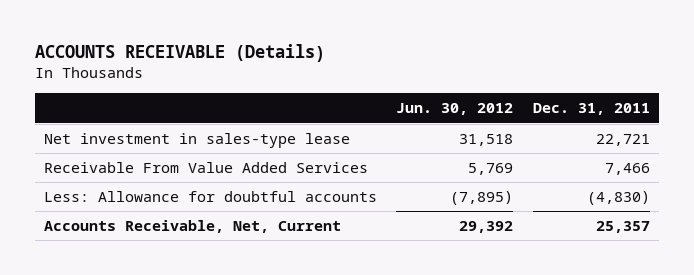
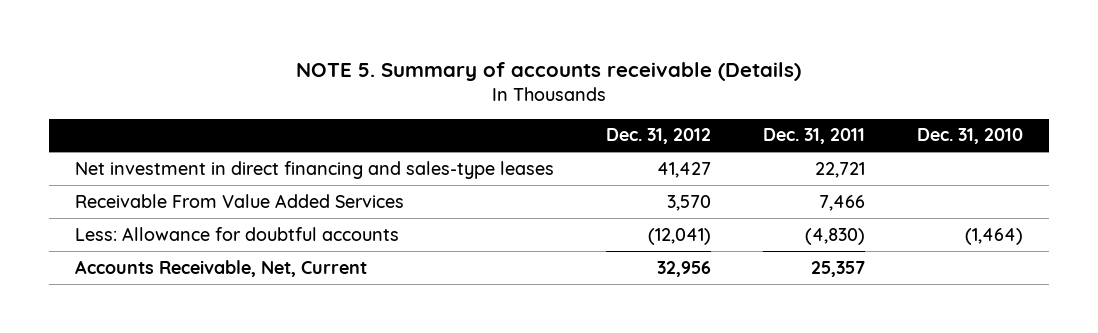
[34,44,325,63] ACCOUNTS RECEIVABLE (Details) -> [296,61,802,81] NOTE 5. Summary of accounts receivable (Details)
[396,103,514,116] Jun. 30, 2012 -> none
none -> [606,128,712,145] Dec. 31, 2012
none -> [917,128,1024,145] Dec. 31, 2010
[44,133,351,149] Net investment in sales-type lease -> [75,160,555,179] Net investment in direct financing and sales-type leases

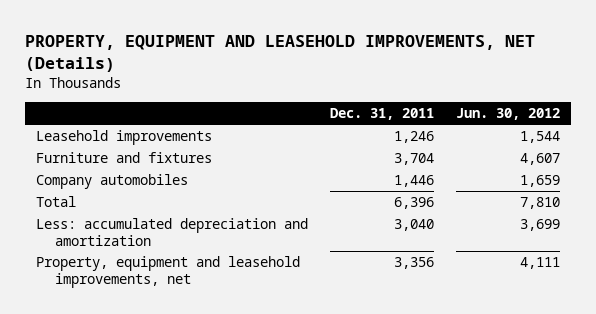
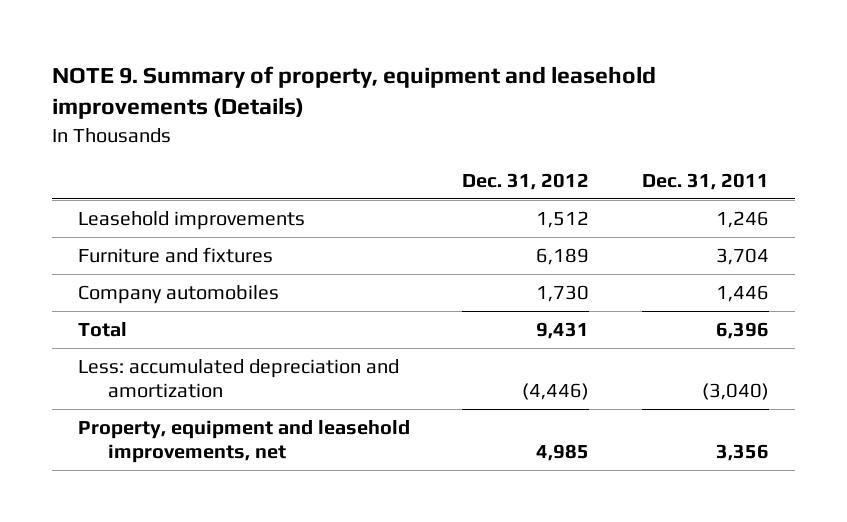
[24,34,535,72] PROPERTY, EQUIPMENT AND LEASEHOLD IMPROVEMENTS, NET (Details) -> [52,66,657,120] NOTE 9. Summary of property, equipment and leasehold improvements (Details)
[456,108,561,121] Jun. 30, 2012 -> none
none -> [462,172,590,190] Dec. 31, 2012
[394,219,435,232] 3,040 -> [701,383,769,401] (3,040)

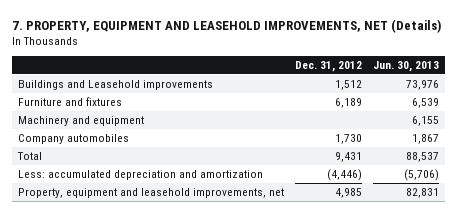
[52,66,657,120] NOTE 9. Summary of property, equipment and leasehold improvements (Details) -> [12,18,442,33] 7. PROPERTY, EQUIPMENT AND LEASEHOLD IMPROVEMENTS, NET (Details)
[641,172,769,190] Dec. 31, 2011 -> none
none -> [373,60,440,72] Jun. 30, 2013
[78,211,306,231] Leasehold improvements -> [17,79,213,90] Buildings and Leasehold improvements
none -> [17,115,144,126] Machinery and equipment

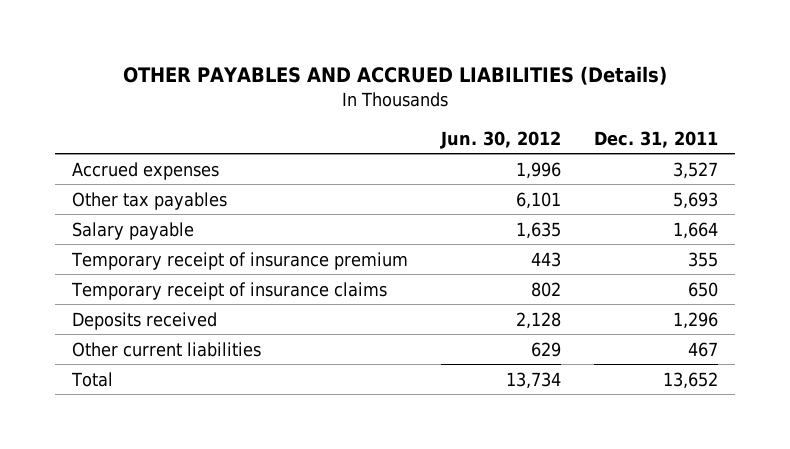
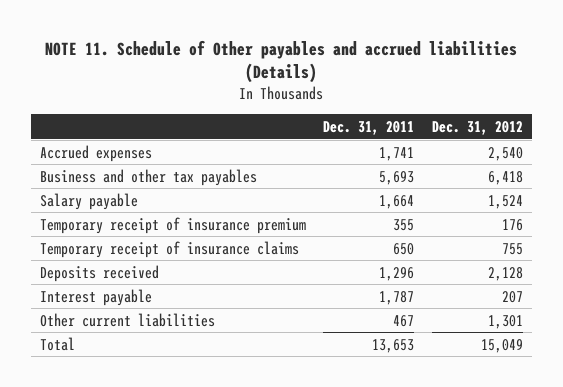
[122,66,667,86] OTHER PAYABLES AND ACCRUED LIABILITIES (Details) -> [45,39,518,84] NOTE 11. Schedule of Other payables and accrued liabilities (Details)
[439,130,561,149] Jun. 30, 2012 -> none
none -> [432,120,524,135] Dec. 31, 2012
[673,161,719,179] 3,527 -> [379,146,415,161] 1,741
[71,191,227,210] Other tax payables -> [39,168,257,186] Business and other tax payables
none -> [39,288,152,306] Interest payable
[663,371,719,389] 13,652 -> [372,338,415,353] 13,653

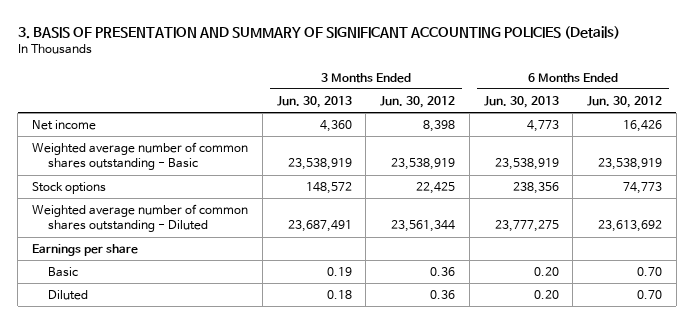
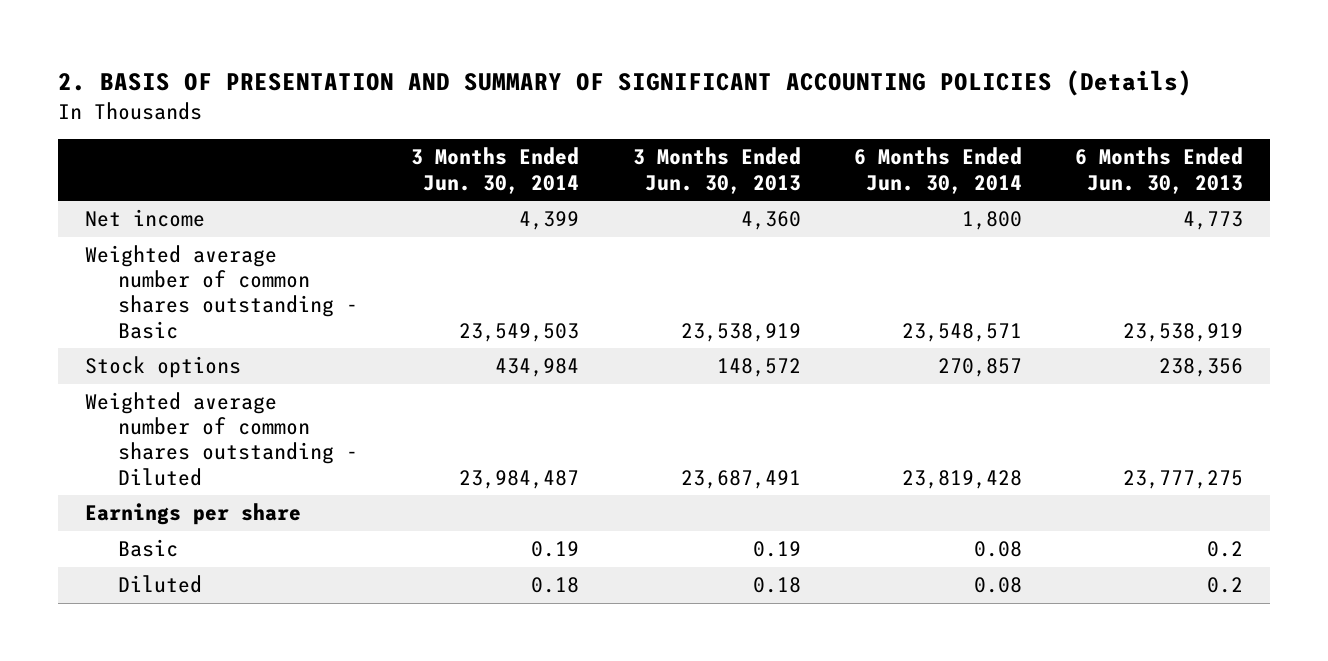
[17,25,620,39] 3. BASIS OF PRESENTATION AND SUMMARY OF SIGNIFICANT ACCOUNTING POLICIES (Details) -> [58,70,1193,97] 2. BASIS OF PRESENTATION AND SUMMARY OF SIGNIFICANT ACCOUNTING POLICIES (Details)
[380,96,456,109] Jun. 30, 2012 -> none
[587,96,663,109] Jun. 30, 2012 -> none
none -> [411,147,580,194] 3 Months Ended Jun. 30, 2014
none -> [854,147,1023,194] 6 Months Ended Jun. 30, 2014
[533,267,559,277] 0.20 -> [1207,541,1244,558] 0.2
[533,290,559,300] 0.20 -> [1207,577,1244,594] 0.2

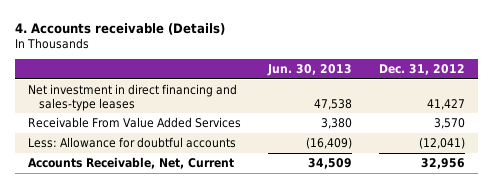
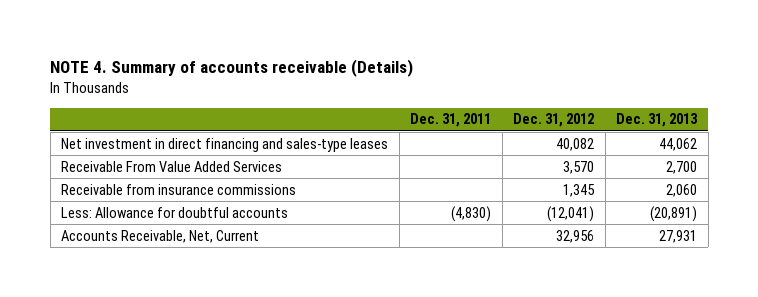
[14,22,225,35] 4. Accounts receivable (Details) -> [50,59,414,78] NOTE 4. Summary of accounts receivable (Details)
[266,64,352,77] Jun. 30, 2013 -> none
none -> [410,113,492,128] Dec. 31, 2011
none -> [616,113,699,128] Dec. 31, 2013
[426,98,465,110] 41,427 -> [556,137,595,151] 40,082
none -> [61,183,297,195] Receivable from insurance commissions

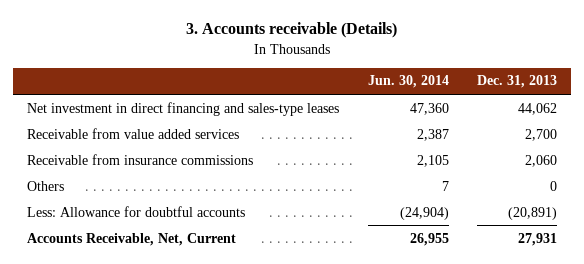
[50,59,414,78] NOTE 4. Summary of accounts receivable (Details) -> [186,22,398,39] 3. Accounts receivable (Details)
[410,113,492,128] Dec. 31, 2011 -> none
[513,113,595,128] Dec. 31, 2012 -> none
none -> [367,75,449,89] Jun. 30, 2014
[61,160,283,172] Receivable From Value Added Services -> [26,127,239,139] Receivable from value added services
none -> [26,180,64,191] Others

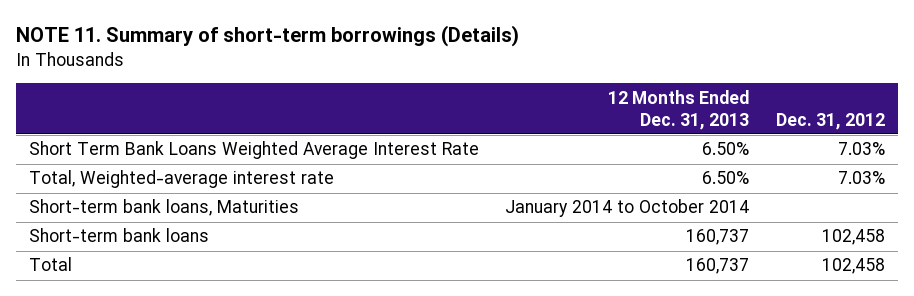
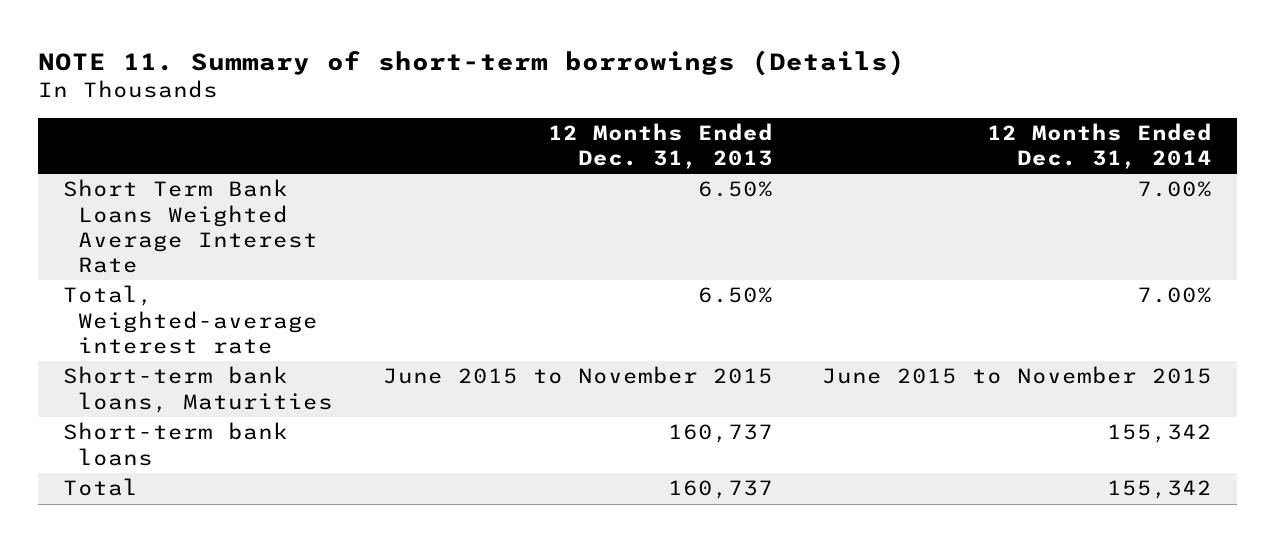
[776,112,886,130] Dec. 31, 2012 -> none
none -> [986,122,1212,170] 12 Months Ended Dec. 31, 2014
[505,199,750,218] January 2014 to October 2014 -> [382,366,773,385] June 2015 to November 2015

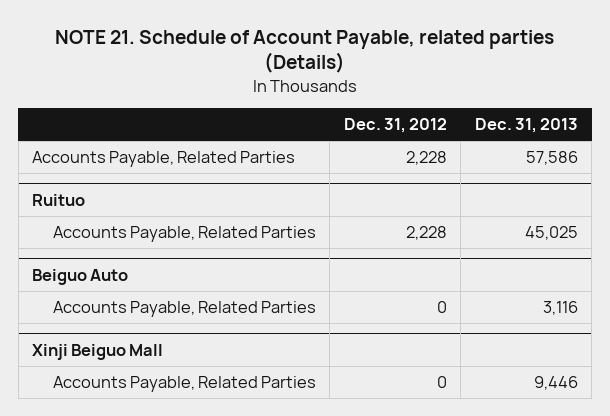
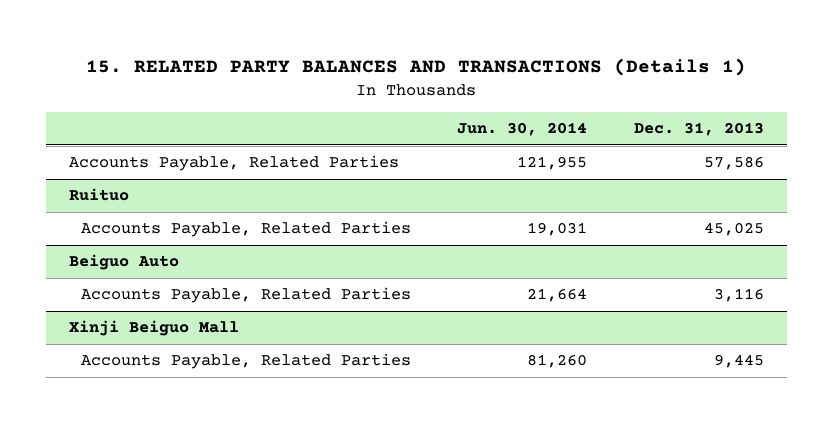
[54,29,554,74] NOTE 21. Schedule of Account Payable, related parties (Details) -> [86,57,747,76] 15. RELATED PARTY BALANCES AND TRANSACTIONS (Details 1)
[343,118,447,134] Dec. 31, 2012 -> none
none -> [457,122,588,137] Jun. 30, 2014
[533,376,578,391] 9,446 -> [713,354,764,369] 9,445

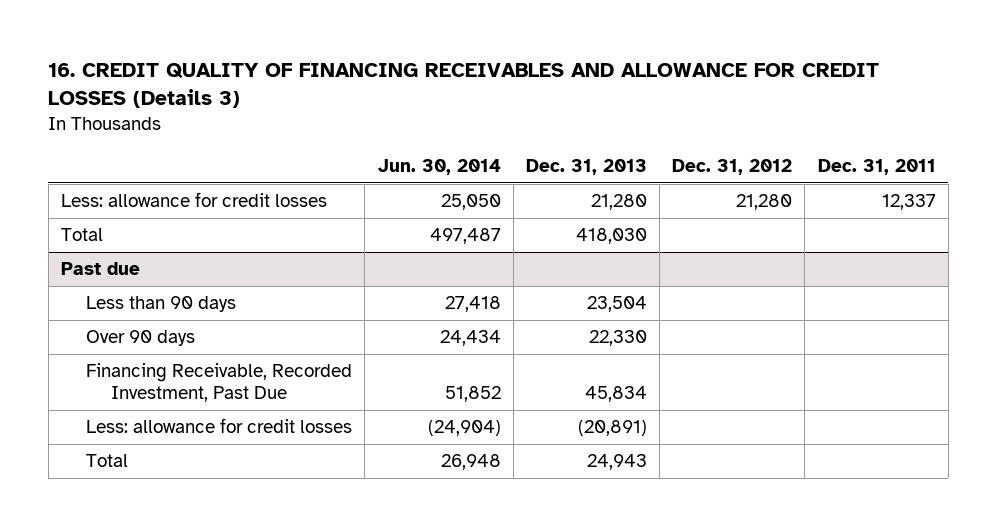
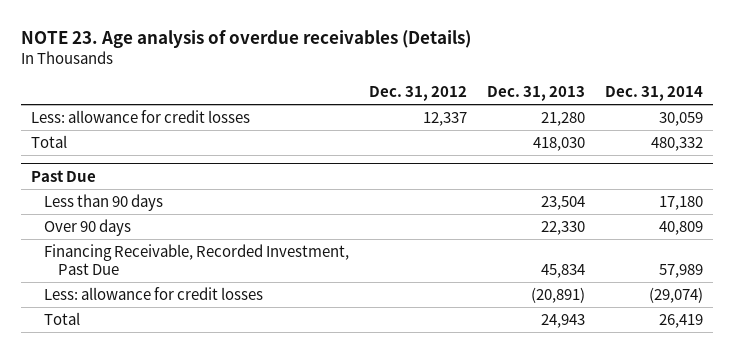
[48,62,880,109] 16. CREDIT QUALITY OF FINANCING RECEIVABLES AND ALLOWANCE FOR CREDIT LOSSES (Details 3) -> [20,29,471,48] NOTE 23. Age analysis of overdue receivables (Details)
[377,159,501,176] Jun. 30, 2014 -> none
[817,159,936,176] Dec. 31, 2011 -> none
none -> [605,86,704,102] Dec. 31, 2014
[736,194,793,211] 21,280 -> [423,112,468,127] 12,337
[60,262,140,276] Past due -> [30,170,96,183] Past Due

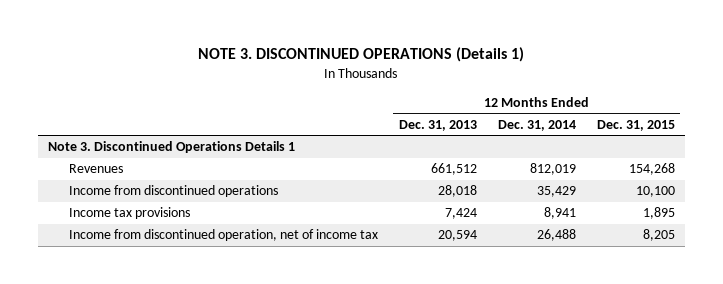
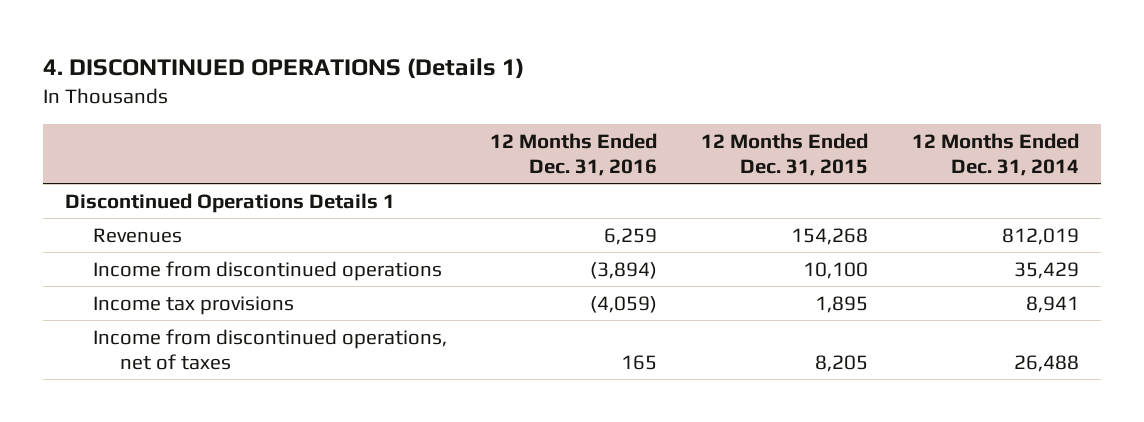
[198,47,525,63] NOTE 3. DISCONTINUED OPERATIONS (Details 1) -> [43,58,525,80] 4. DISCONTINUED OPERATIONS (Details 1)
[398,119,477,131] Dec. 31, 2013 -> none
none -> [490,132,658,177] 12 Months Ended Dec. 31, 2016
[48,141,296,154] Note 3. Discontinued Operations Details 1 -> [65,192,396,213] Discontinued Operations Details 1
[68,229,378,242] Income from discontinued operation, net of income tax -> [92,328,447,371] Income from discontinued operations, net of taxes

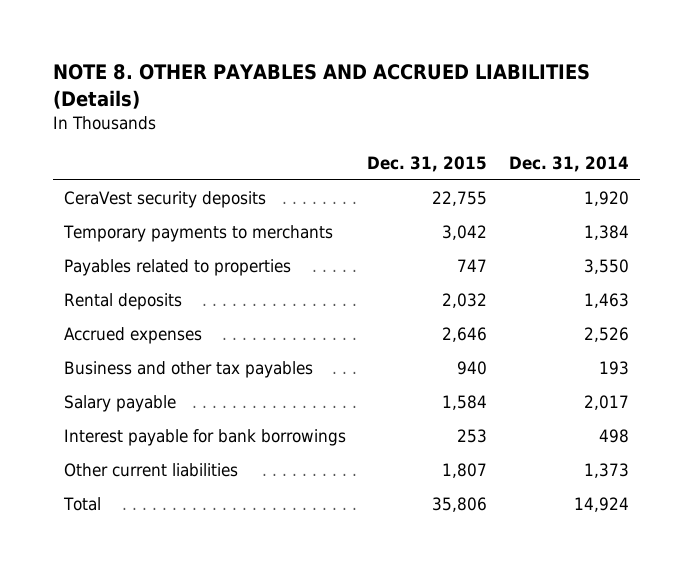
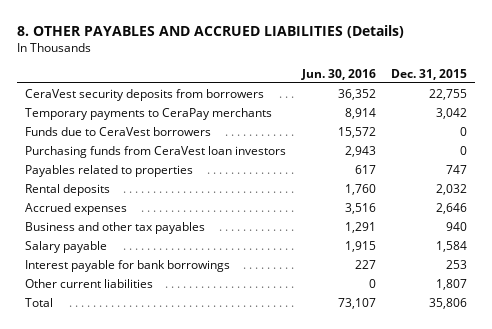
[52,64,590,109] NOTE 8. OTHER PAYABLES AND ACCRUED LIABILITIES (Details) -> [17,24,405,38] 8. OTHER PAYABLES AND ACCRUED LIABILITIES (Details)
[508,155,629,172] Dec. 31, 2014 -> none
none -> [300,68,376,80] Jun. 30, 2016
[63,191,266,209] CeraVest security deposits -> [24,88,264,101] CeraVest security deposits from borrowers
[62,225,333,243] Temporary payments to merchants -> [24,107,272,120] Temporary payments to CeraPay merchants
none -> [24,126,211,136] Funds due to CeraVest borrowers
none -> [24,145,286,158] Purchasing funds from CeraVest loan investors

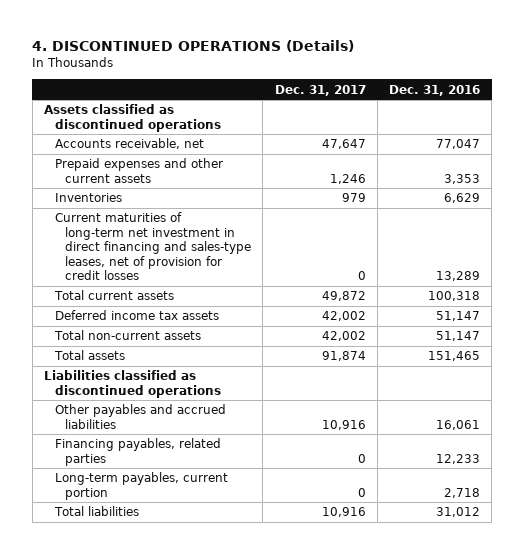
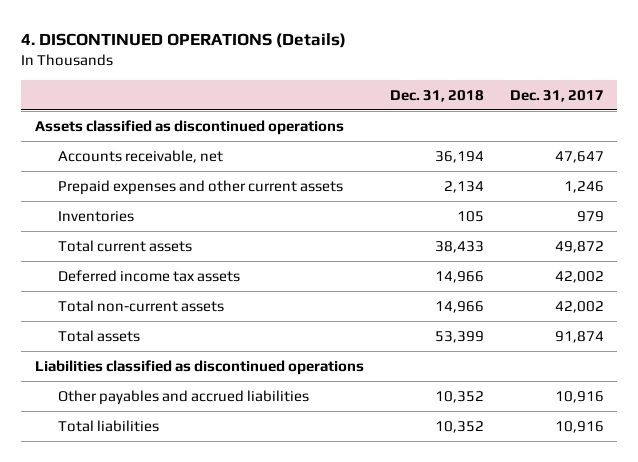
[389,84,481,96] Dec. 31, 2016 -> none
none -> [389,89,484,102] Dec. 31, 2018
[54,212,252,281] Current maturities of long-term net investment in direct financing and sales-type leases, net of provision for credit losses -> none
[54,438,221,466] Financing payables, related parties -> none
[54,472,228,500] Long-term payables, current portion -> none

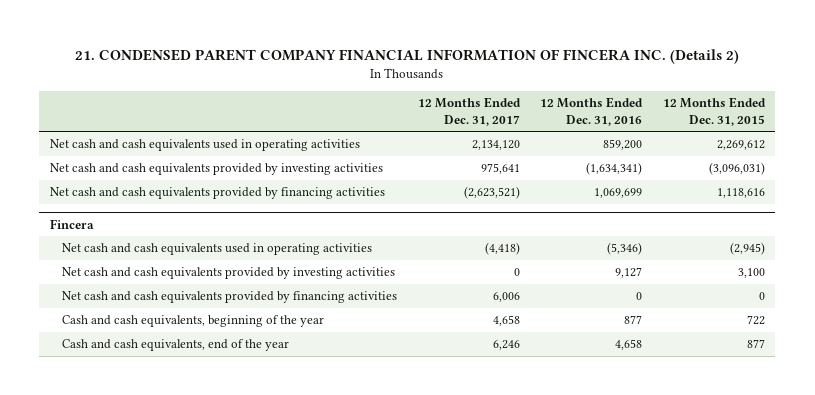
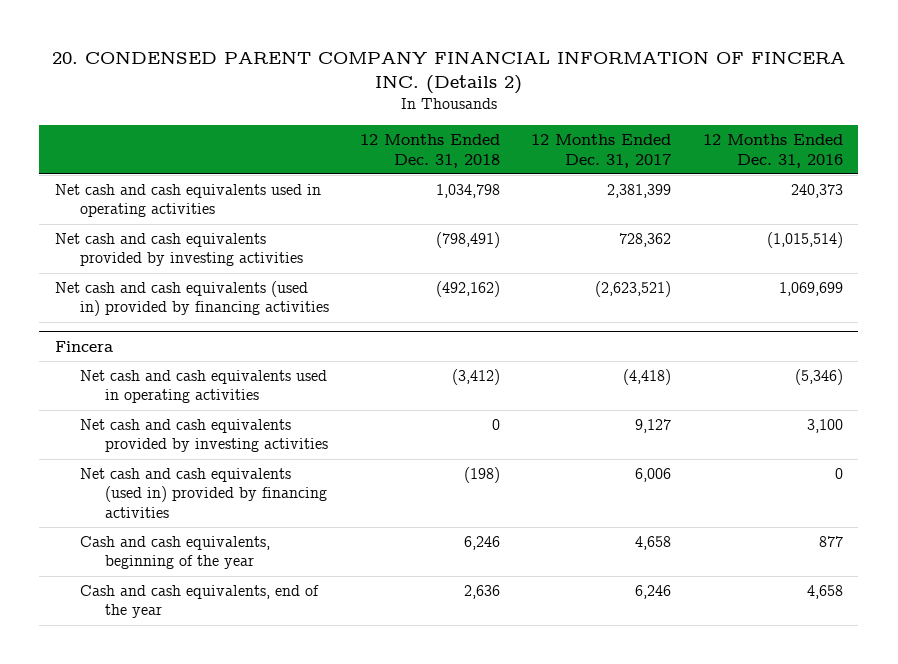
[75,48,740,64] 21. CONDENSED PARENT COMPANY FINANCIAL INFORMATION OF FINCERA INC. (Details 2) -> [51,50,845,95] 20. CONDENSED PARENT COMPANY FINANCIAL INFORMATION OF FINCERA INC. (Details 2)
[662,97,766,126] 12 Months Ended Dec. 31, 2015 -> none
none -> [360,134,501,168] 12 Months Ended Dec. 31, 2018
[471,140,520,151] 2,134,120 -> [607,184,672,199] 2,381,399
[603,139,643,151] 859,200 -> [790,184,843,199] 240,373
[480,163,520,175] 975,641 -> [619,233,672,248] 728,362
[586,162,643,176] (1,634,341) -> [766,232,843,249] (1,015,514)
[49,187,385,200] Net cash and cash equivalents provided by financing activities -> [54,281,329,317] Net cash and cash equivalents (used in) provided by financing activities
[513,268,520,277] 0 -> [635,419,672,434] 9,127
[615,267,643,279] 9,127 -> [806,419,843,434] 3,100
[61,291,397,304] Net cash and cash equivalents provided by financing activities -> [79,468,327,518] Net cash and cash equivalents (used in) provided by financing activities

